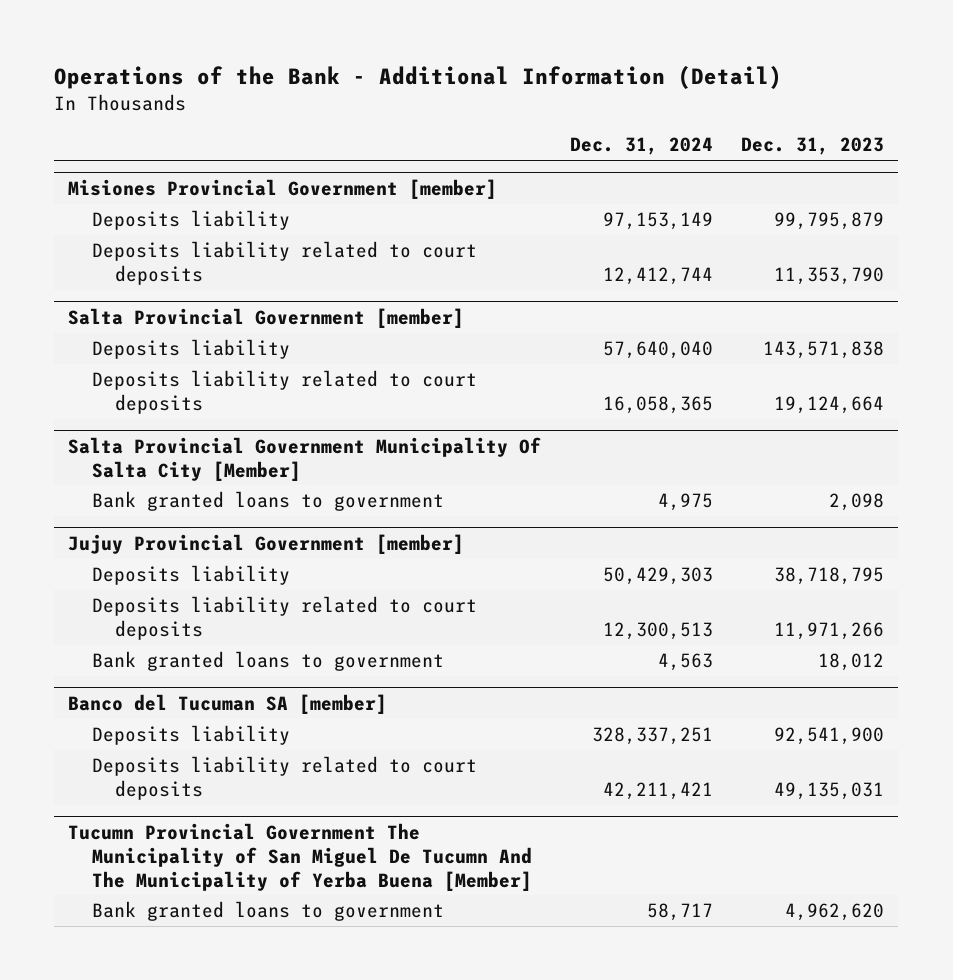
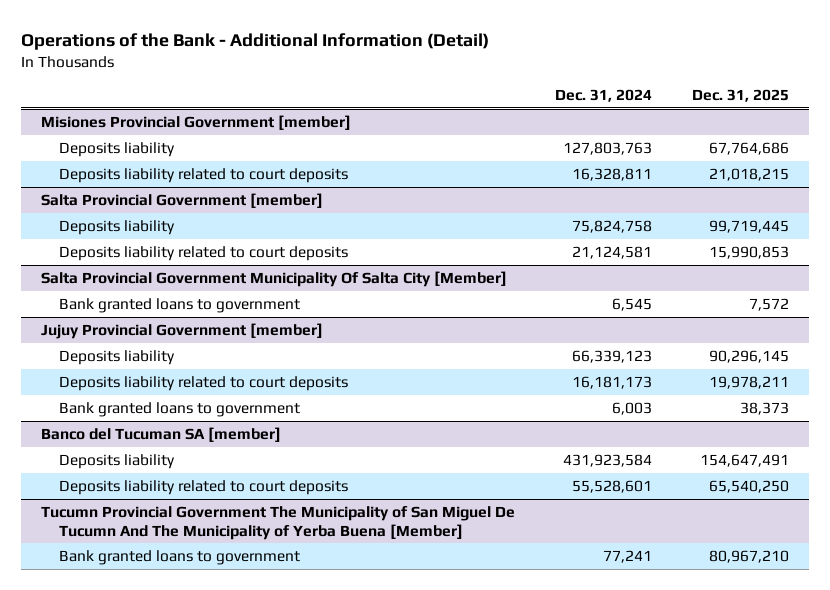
[741,137,885,156] Dec. 31, 2023 -> none
none -> [692,89,790,103] Dec. 31, 2025
[602,212,713,231] 97,153,149 -> [563,141,653,155] 127,803,763
[602,266,713,285] 12,412,744 -> [572,167,653,181] 16,328,811
[602,341,713,360] 57,640,040 -> [572,219,653,233] 75,824,758
[602,395,713,414] 16,058,365 -> [572,245,653,259] 21,124,581
[657,493,713,512] 4,975 -> [612,297,653,311] 6,545
[602,567,713,586] 50,429,303 -> [572,349,653,363] 66,339,123
[602,621,713,640] 12,300,513 -> [572,375,653,389] 16,181,173
[657,653,713,672] 4,563 -> [612,401,653,415] 6,003
[591,727,713,746] 328,337,251 -> [563,453,653,467] 431,923,584
[602,781,713,800] 42,211,421 -> [572,479,653,493] 55,528,601
[646,903,713,922] 58,717 -> [603,549,653,563] 77,241

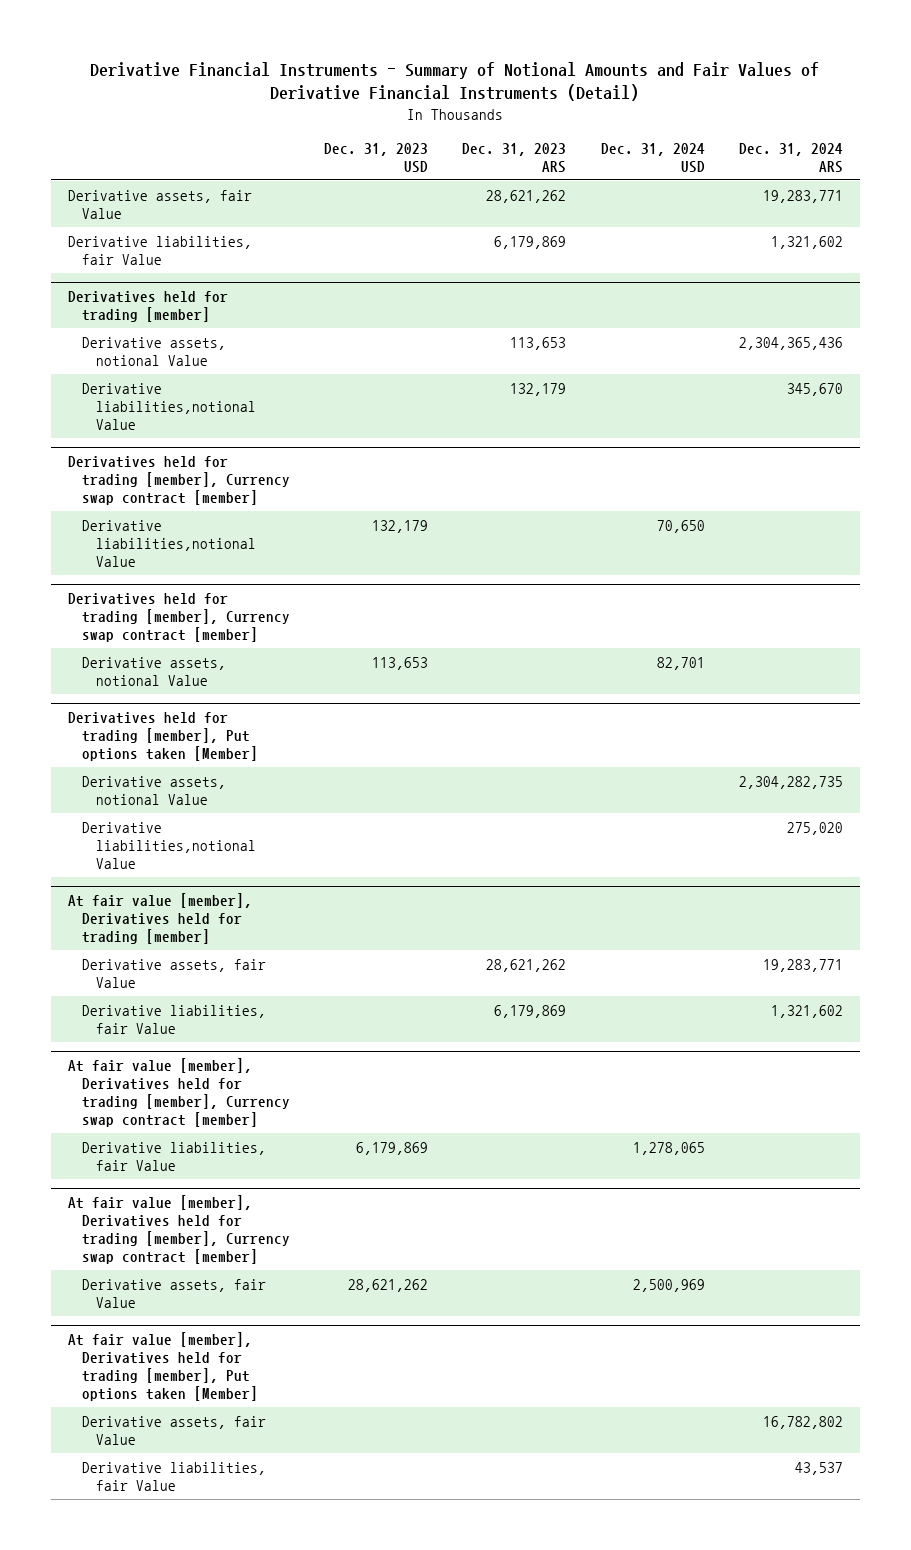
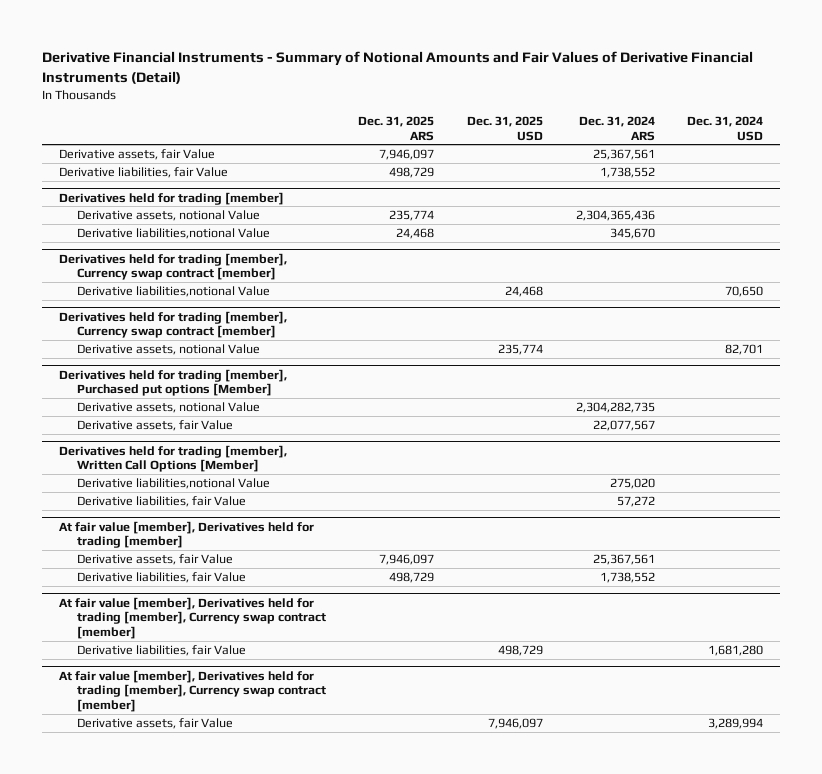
[324,142,429,173] Dec. 31, 2023 USD -> none
[462,142,567,173] Dec. 31, 2023 ARS -> none
none -> [358,115,435,141] Dec. 31, 2025 ARS
none -> [466,115,543,141] Dec. 31, 2025 USD
[762,189,843,203] 19,283,771 -> [592,149,655,161] 25,367,561
[770,235,843,249] 1,321,602 -> [599,167,655,179] 1,738,552
[67,711,259,761] Derivatives held for trading [member], Put options taken [Member] -> [58,368,287,397] Derivatives held for trading [member], Purchased put options [Member]
none -> [76,420,233,432] Derivative assets, fair Value
none -> [58,444,287,473] Derivatives held for trading [member], Written Call Options [Member]
none -> [76,496,246,508] Derivative liabilities, fair Value
[762,958,843,972] 19,283,771 -> [592,554,655,566] 25,367,561
[770,1004,843,1018] 1,321,602 -> [599,572,655,584] 1,738,552
[632,1141,705,1155] 1,278,065 -> [708,645,764,657] 1,681,280
[67,1331,259,1401] At fair value [member], Derivatives held for trading [member], Put options taken [Member] -> none
[82,1415,267,1445] Derivative assets, fair Value -> none
[82,1461,267,1491] Derivative liabilities, fair Value -> none
[632,1278,705,1292] 2,500,969 -> [708,718,764,730] 3,289,994

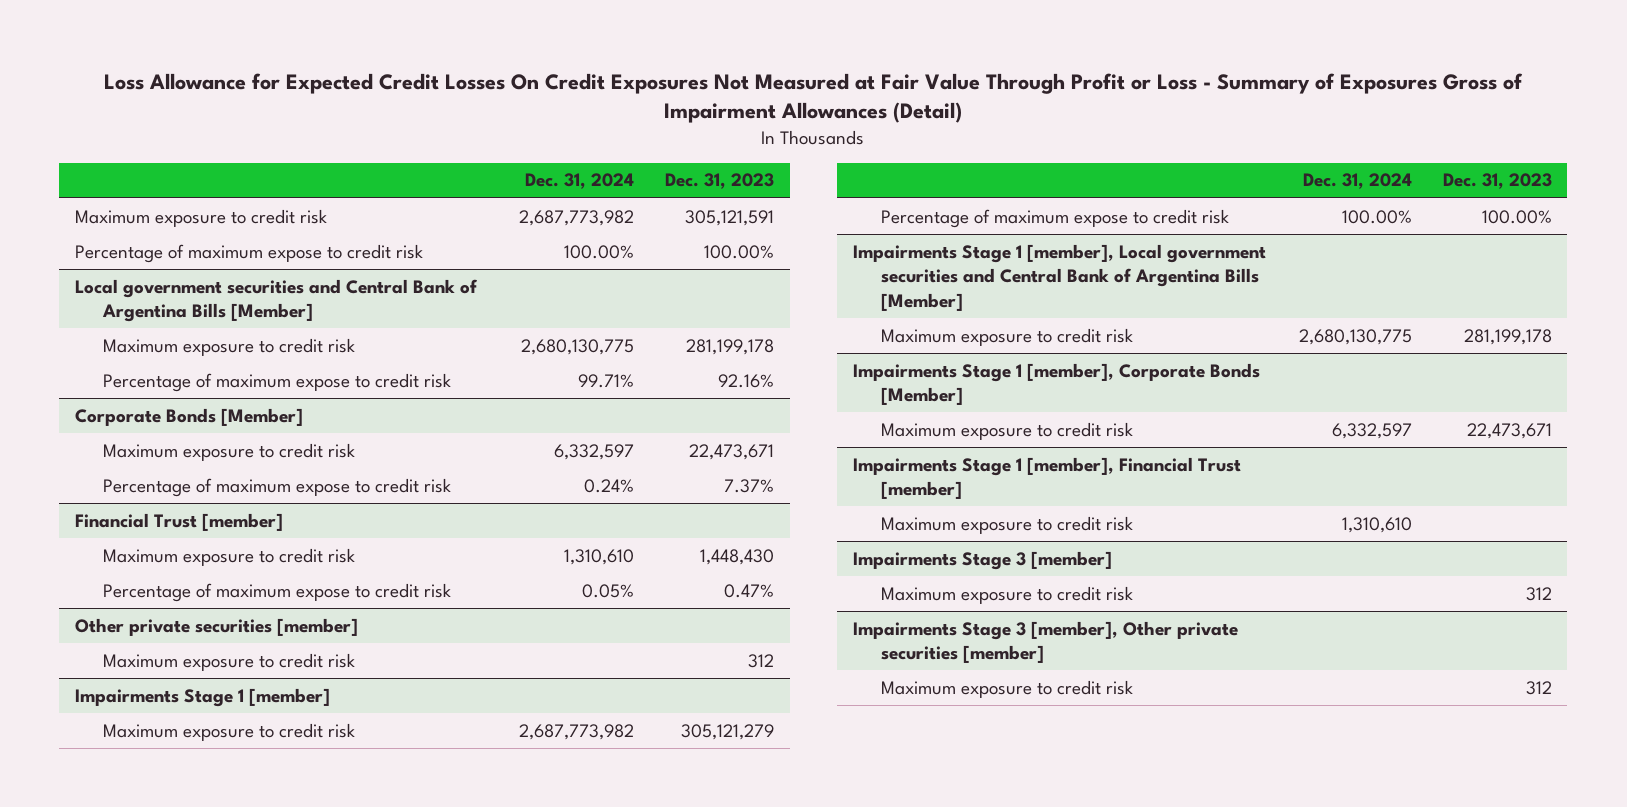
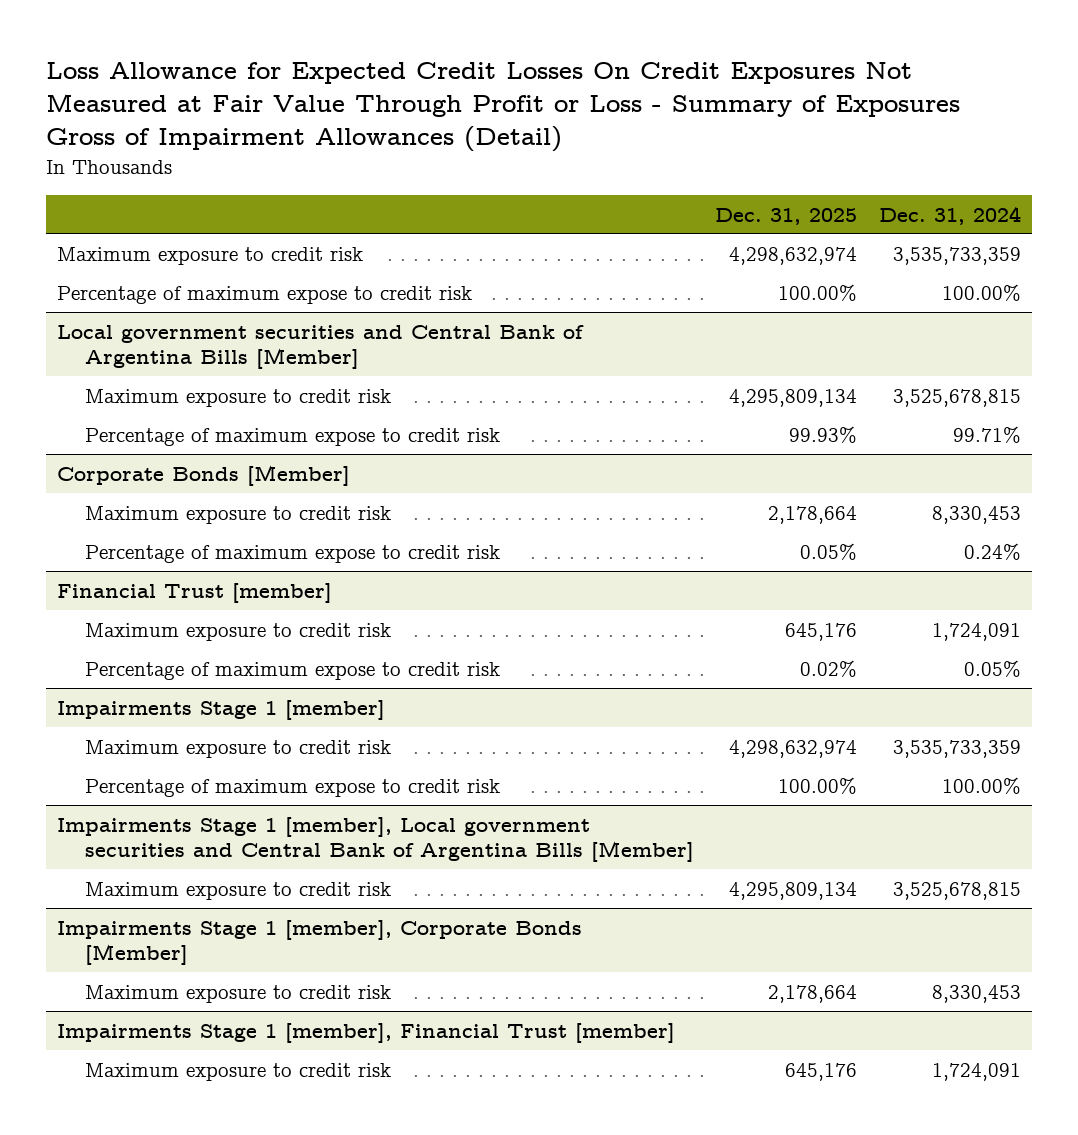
[665,173,775,190] Dec. 31, 2023 -> none
none -> [715,207,858,225] Dec. 31, 2025
[518,209,634,226] 2,687,773,982 -> [892,246,1021,265] 3,535,733,359
[520,338,634,355] 2,680,130,775 -> [892,388,1021,407] 3,525,678,815
[553,443,634,460] 6,332,597 -> [931,505,1021,524] 8,330,453
[563,548,634,565] 1,310,610 -> [931,622,1021,641] 1,724,091
[74,617,358,636] Other private securities [member] -> none
[102,652,355,671] Maximum exposure to credit risk -> none
[518,723,634,740] 2,687,773,982 -> [892,739,1021,758] 3,535,733,359
[1298,328,1412,345] 2,680,130,775 -> [892,881,1021,900] 3,525,678,815
[1331,422,1412,439] 6,332,597 -> [931,984,1021,1003] 8,330,453
[852,550,1112,570] Impairments Stage 3 [member] -> none
[880,585,1133,604] Maximum exposure to credit risk -> none
[852,620,1238,664] Impairments Stage 3 [member], Other private securities [member] -> none
[880,679,1133,698] Maximum exposure to credit risk -> none
[1341,516,1412,533] 1,310,610 -> [931,1062,1021,1081] 1,724,091

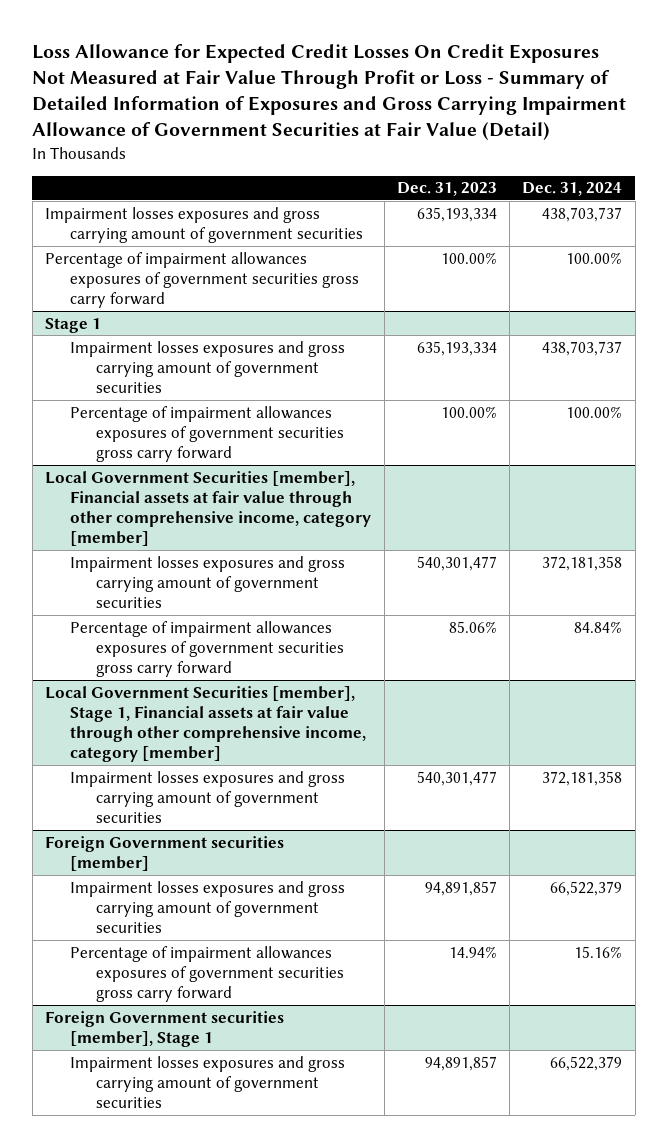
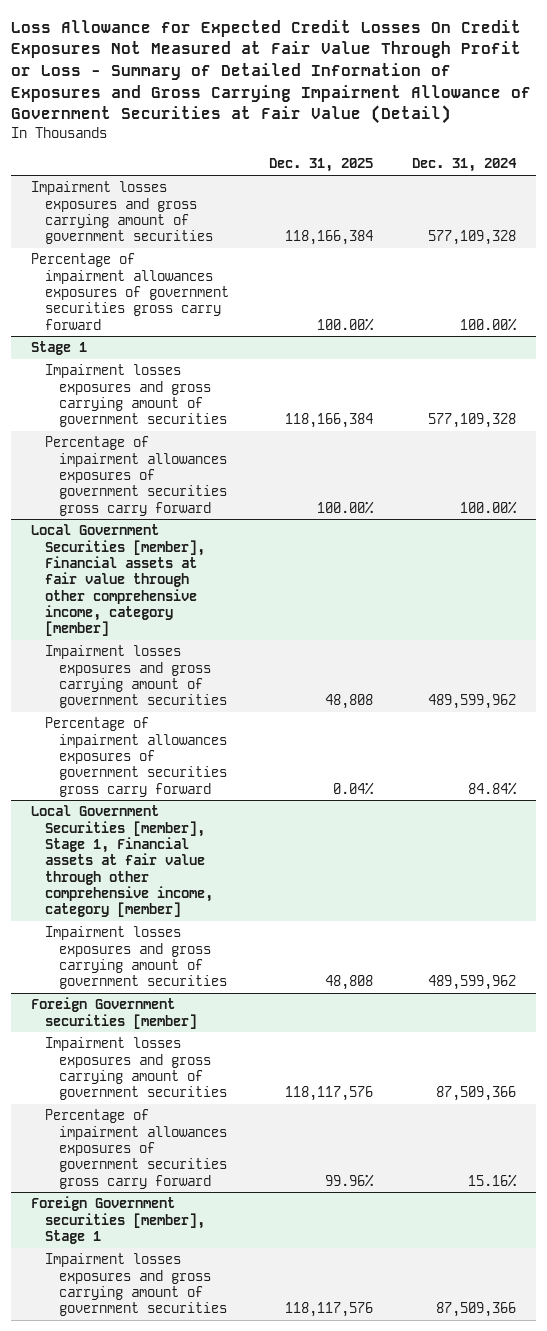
[396,182,497,197] Dec. 31, 2023 -> none
none -> [268,158,373,173] Dec. 31, 2025
[542,206,623,222] 438,703,737 -> [428,230,517,246] 577,109,328
[542,340,623,356] 438,703,737 -> [428,413,517,429] 577,109,328
[542,555,623,571] 372,181,358 -> [428,694,517,710] 489,599,962
[542,770,623,786] 372,181,358 -> [428,975,517,991] 489,599,962
[550,880,623,896] 66,522,379 -> [436,1086,517,1102] 87,509,366
[550,1055,623,1071] 66,522,379 -> [436,1302,517,1318] 87,509,366

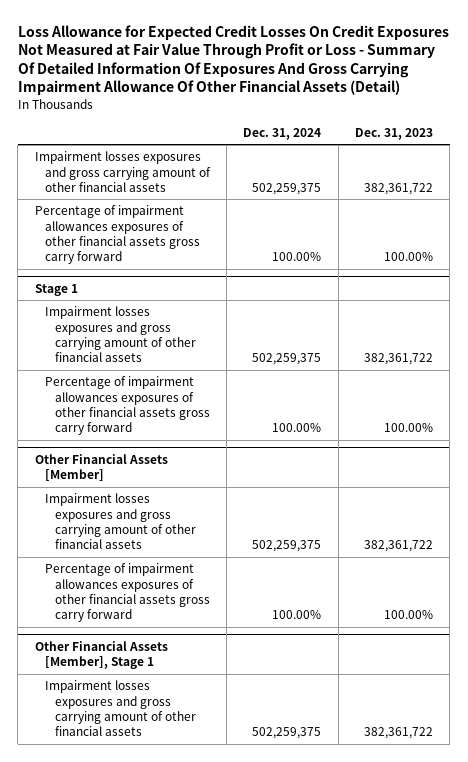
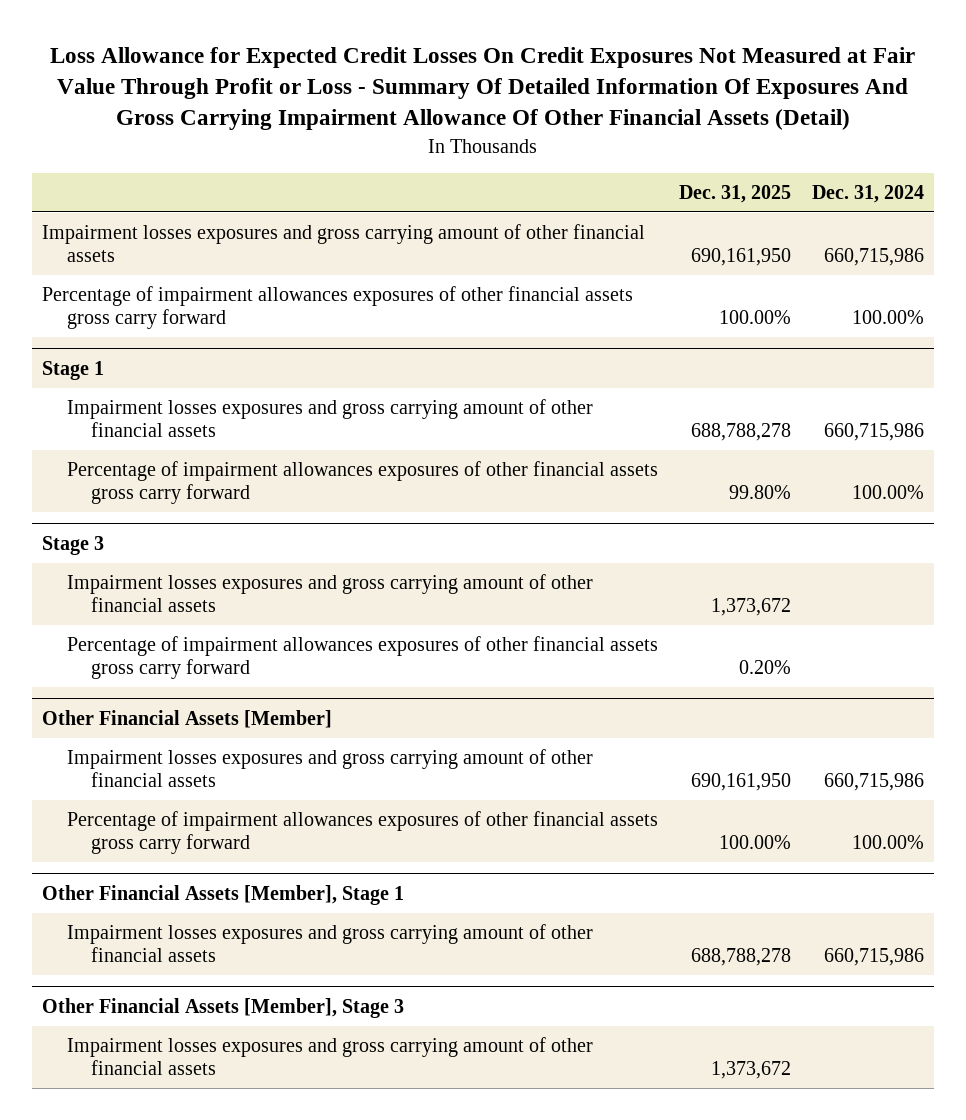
[354,127,433,140] Dec. 31, 2023 -> none
none -> [678,184,791,203] Dec. 31, 2025
[252,182,322,195] 502,259,375 -> [823,248,924,267] 660,715,986
[252,353,322,366] 502,259,375 -> [823,423,924,442] 660,715,986
none -> [42,535,105,555] Stage 3
none -> [66,574,593,613] Impairment losses exposures and gross carrying amount of other financial assets
none -> [66,636,658,680] Percentage of impairment allowances exposures of other financial assets gross carry forward
[252,540,322,553] 502,259,375 -> [823,773,924,792] 660,715,986
[252,727,322,740] 502,259,375 -> [823,948,924,967] 660,715,986
none -> [42,997,405,1018] Other Financial Assets [Member], Stage 3
none -> [66,1037,593,1076] Impairment losses exposures and gross carrying amount of other financial assets

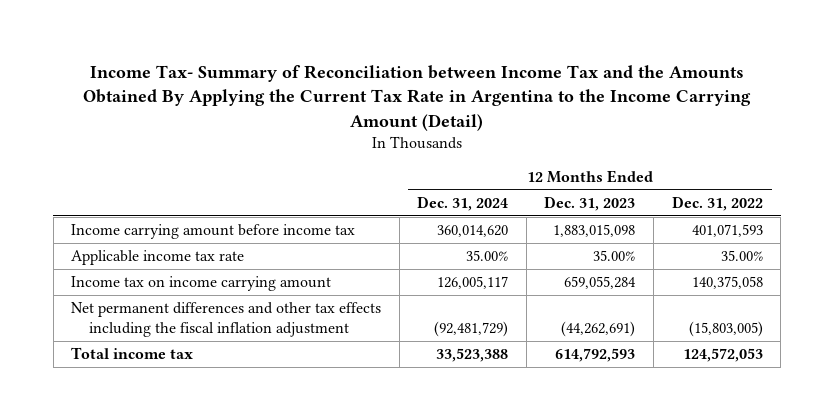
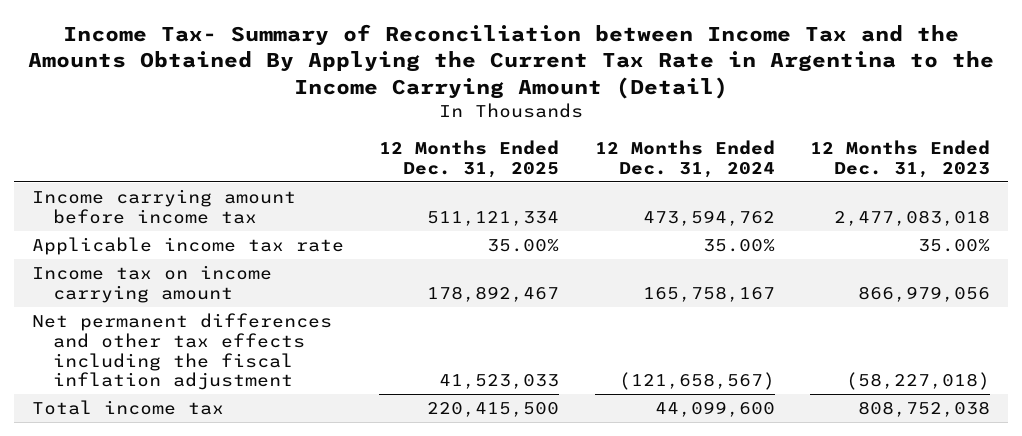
[671,195,763,211] Dec. 31, 2022 -> none
none -> [379,140,560,179] 12 Months Ended Dec. 31, 2025
[437,225,509,238] 360,014,620 -> [642,209,775,226] 473,594,762
[553,224,636,238] 1,883,015,098 -> [834,209,991,226] 2,477,083,018
[437,276,509,290] 126,005,117 -> [642,285,775,302] 165,758,167
[564,276,637,290] 659,055,284 -> [858,285,991,302] 866,979,056
[434,321,509,338] (92,481,729) -> [618,372,775,391] (121,658,567)
[561,321,636,338] (44,262,691) -> [846,372,991,391] (58,227,018)
[436,348,509,363] 33,523,388 -> [654,400,775,417] 44,099,600
[555,348,636,363] 614,792,593 -> [858,400,991,417] 808,752,038

